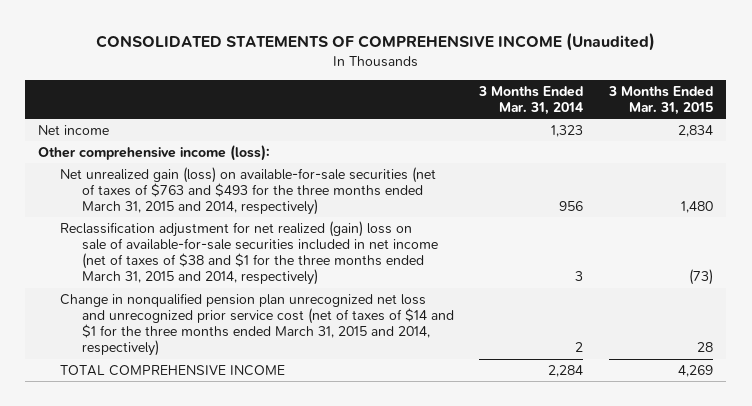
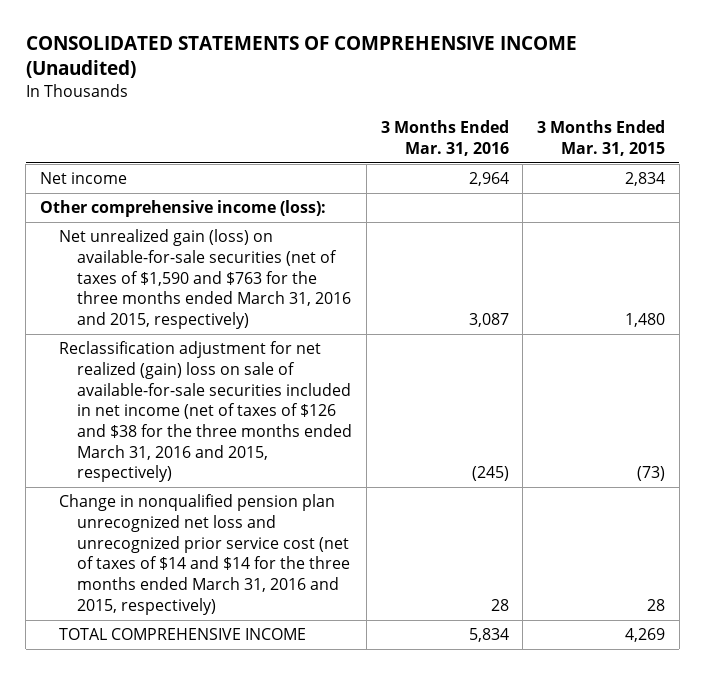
[478,85,584,116] 3 Months Ended Mar. 31, 2014 -> none
none -> [380,119,509,156] 3 Months Ended Mar. 31, 2016
[60,166,437,216] Net unrealized gain (loss) on available-for-sale securities (net of taxes of $763 and $493 for the three months ended March 31, 2015 and 2014, respectively) -> [58,229,352,330] Net unrealized gain (loss) on available-for-sale securities (net of taxes of $1,590 and $763 for the three months ended March 31, 2016 and 2015, respectively)
[60,220,438,286] Reclassification adjustment for net realized (gain) loss on sale of available-for-sale securities included in net income (net of taxes of $38 and $1 for the three months ended March 31, 2015 and 2014, respectively) -> [58,341,353,483] Reclassification adjustment for net realized (gain) loss on sale of available-for-sale securities included in net income (net of taxes of $126 and $38 for the three months ended March 31, 2016 and 2015, respectively)
[60,292,454,357] Change in nonqualified pension plan unrecognized net loss and unrecognized prior service cost (net of taxes of $14 and $1 for the three months ended March 31, 2015 and 2014, respectively) -> [58,494,351,615] Change in nonqualified pension plan unrecognized net loss and unrecognized prior service cost (net of taxes of $14 and $14 for the three months ended March 31, 2016 and 2015, respectively)

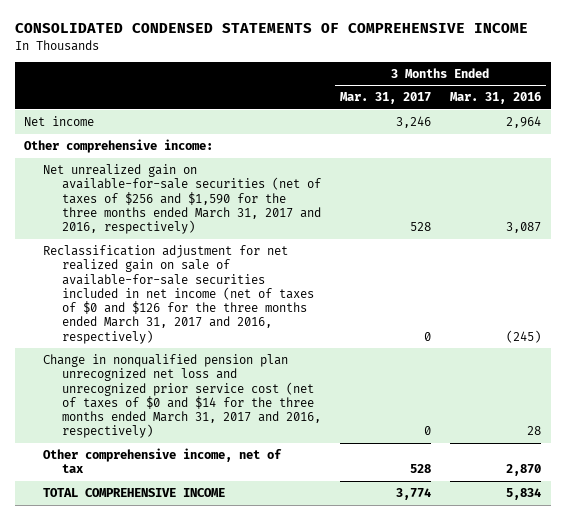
[25,36,577,79] CONSOLIDATED STATEMENTS OF COMPREHENSIVE INCOME (Unaudited) -> [14,23,528,34] CONSOLIDATED CONDENSED STATEMENTS OF COMPREHENSIVE INCOME
[537,119,666,156] 3 Months Ended Mar. 31, 2015 -> none
none -> [339,92,431,105] Mar. 31, 2017
[39,200,326,218] Other comprehensive income (loss): -> [24,138,214,153] Other comprehensive income:
[58,229,352,330] Net unrealized gain (loss) on available-for-sale securities (net of taxes of $1,590 and $763 for the three months ended March 31, 2016 and 2015, respectively) -> [42,163,321,235] Net unrealized gain on available-for-sale securities (net of taxes of $256 and $1,590 for the three months ended March 31, 2017 and 2016, respectively)
[58,341,353,483] Reclassification adjustment for net realized (gain) loss on sale of available-for-sale securities included in net income (net of taxes of $126 and $38 for the three months ended March 31, 2016 and 2015, respectively) -> [42,244,314,344] Reclassification adjustment for net realized gain on sale of available-for-sale securities included in net income (net of taxes of $0 and $126 for the three months ended March 31, 2017 and 2016, respectively)
[58,494,351,615] Change in nonqualified pension plan unrecognized net loss and unrecognized prior service cost (net of taxes of $14 and $14 for the three months ended March 31, 2016 and 2015, respectively) -> [42,353,321,439] Change in nonqualified pension plan unrecognized net loss and unrecognized prior service cost (net of taxes of $0 and $14 for the three months ended March 31, 2017 and 2016, respectively)
none -> [42,447,282,474] Other comprehensive income, net of tax

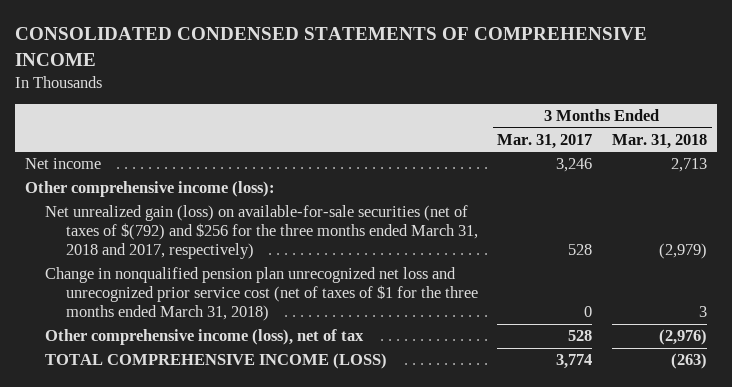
[450,92,542,105] Mar. 31, 2016 -> none
none -> [612,133,708,149] Mar. 31, 2018
[42,244,314,344] Reclassification adjustment for net realized gain on sale of available-for-sale securities included in net income (net of taxes of $0 and $126 for the three months ended March 31, 2017 and 2016, respectively) -> none
[24,138,214,153] Other comprehensive income: -> [24,181,275,198] Other comprehensive income (loss):
[42,163,321,235] Net unrealized gain on available-for-sale securities (net of taxes of $256 and $1,590 for the three months ended March 31, 2017 and 2016, respectively) -> [45,205,478,260] Net unrealized gain (loss) on available-for-sale securities (net of taxes of $(792) and $256 for the three months ended March 31, 2018 and 2017, respectively)
[42,353,321,439] Change in nonqualified pension plan unrecognized net loss and unrecognized prior service cost (net of taxes of $0 and $14 for the three months ended March 31, 2017 and 2016, respectively) -> [45,267,478,322] Change in nonqualified pension plan unrecognized net loss and unrecognized prior service cost (net of taxes of $1 for the three months ended March 31, 2018)
[42,447,282,474] Other comprehensive income, net of tax -> [45,329,365,346] Other comprehensive income (loss), net of tax
[42,487,225,497] TOTAL COMPREHENSIVE INCOME -> [45,353,388,370] TOTAL COMPREHENSIVE INCOME (LOSS)

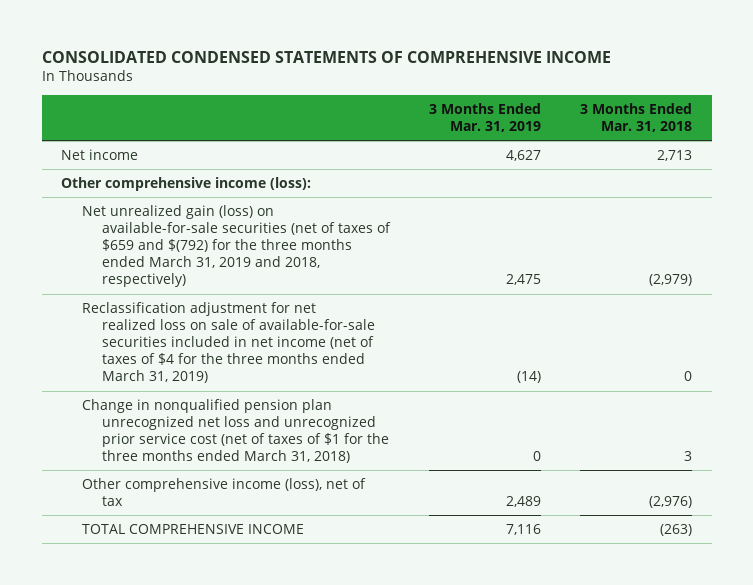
[497,133,593,149] Mar. 31, 2017 -> none
none -> [429,102,542,132] 3 Months Ended Mar. 31, 2019
[45,205,478,260] Net unrealized gain (loss) on available-for-sale securities (net of taxes of $(792) and $256 for the three months ended March 31, 2018 and 2017, respectively) -> [81,204,391,288] Net unrealized gain (loss) on available-for-sale securities (net of taxes of $659 and $(792) for the three months ended March 31, 2019 and 2018, respectively)
none -> [81,301,375,384] Reclassification adjustment for net realized loss on sale of available-for-sale securities included in net income (net of taxes of $4 for the three months ended March 31, 2019)
[45,353,388,370] TOTAL COMPREHENSIVE INCOME (LOSS) -> [81,523,304,534] TOTAL COMPREHENSIVE INCOME

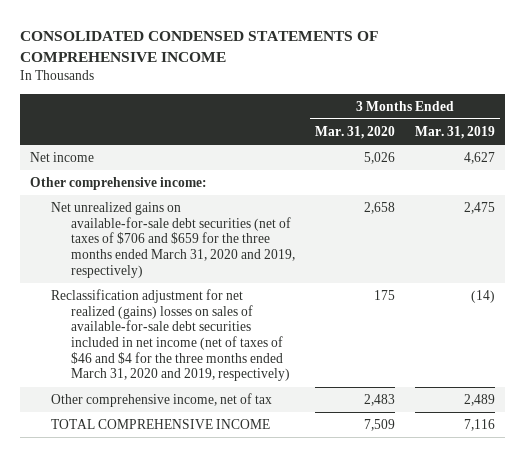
[580,102,693,132] 3 Months Ended Mar. 31, 2018 -> none
none -> [315,125,396,139] Mar. 31, 2020
[81,398,389,464] Change in nonqualified pension plan unrecognized net loss and unrecognized prior service cost (net of taxes of $1 for the three months ended March 31, 2018) -> none
[61,176,312,191] Other comprehensive income (loss): -> [30,177,208,191] Other comprehensive income:
[81,204,391,288] Net unrealized gain (loss) on available-for-sale securities (net of taxes of $659 and $(792) for the three months ended March 31, 2019 and 2018, respectively) -> [50,202,295,278] Net unrealized gains on available-for-sale debt securities (net of taxes of $706 and $659 for the three months ended March 31, 2020 and 2019, respectively)
[81,301,375,384] Reclassification adjustment for net realized loss on sale of available-for-sale securities included in net income (net of taxes of $4 for the three months ended March 31, 2019) -> [50,289,290,382] Reclassification adjustment for net realized (gains) losses on sales of available-for-sale debt securities included in net income (net of taxes of $46 and $4 for the three months ended March 31, 2020 and 2019, respectively)
[81,477,366,506] Other comprehensive income (loss), net of tax -> [50,393,272,408] Other comprehensive income, net of tax

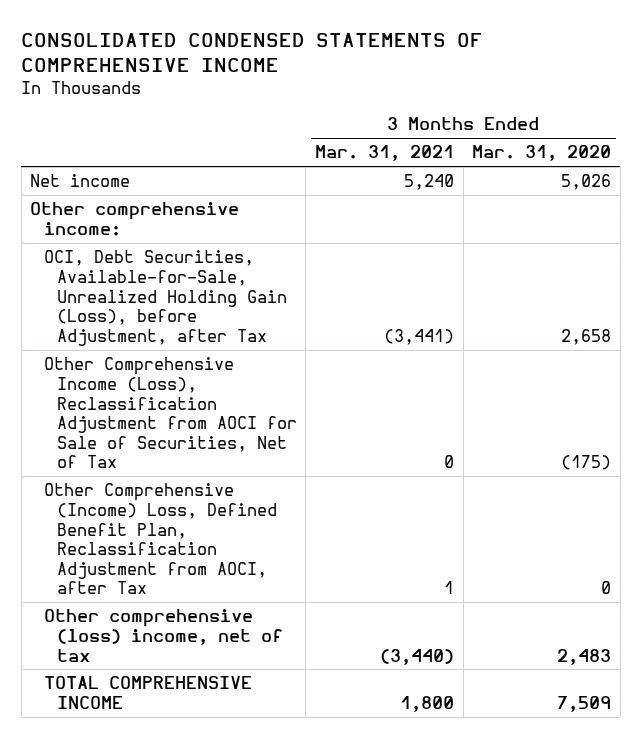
[415,125,496,139] Mar. 31, 2019 -> none
none -> [315,145,455,162] Mar. 31, 2021
[50,202,295,278] Net unrealized gains on available-for-sale debt securities (net of taxes of $706 and $659 for the three months ended March 31, 2020 and 2019, respectively) -> [43,250,287,346] OCI, Debt Securities, Available-for-Sale, Unrealized Holding Gain (Loss), before Adjustment, after Tax
[50,289,290,382] Reclassification adjustment for net realized (gains) losses on sales of available-for-sale debt securities included in net income (net of taxes of $46 and $4 for the three months ended March 31, 2020 and 2019, respectively) -> [43,357,297,469] Other Comprehensive Income (Loss), Reclassification Adjustment from AOCI for Sale of Securities, Net of Tax
[374,290,396,301] 175 -> [561,455,612,471] (175)
none -> [43,483,277,595] Other Comprehensive (Income) Loss, Defined Benefit Plan, Reclassification Adjustment from AOCI, after Tax
[50,393,272,408] Other comprehensive income, net of tax -> [43,609,283,662] Other comprehensive (loss) income, net of tax

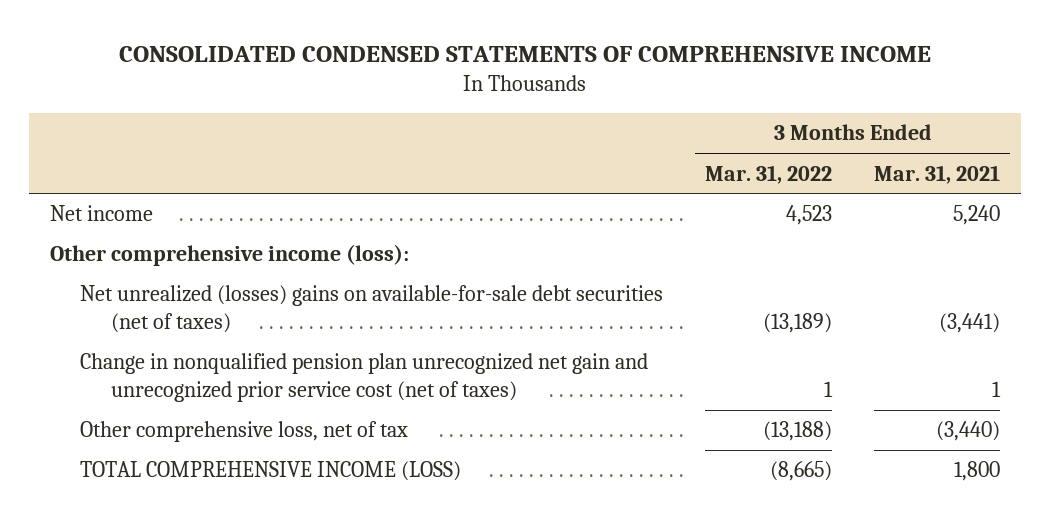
[472,145,612,162] Mar. 31, 2020 -> none
none -> [705,164,833,184] Mar. 31, 2022
[43,357,297,469] Other Comprehensive Income (Loss), Reclassification Adjustment from AOCI for Sale of Securities, Net of Tax -> none
[30,202,240,236] Other comprehensive income: -> [50,244,410,267] Other comprehensive income (loss):
[43,250,287,346] OCI, Debt Securities, Available-for-Sale, Unrealized Holding Gain (Loss), before Adjustment, after Tax -> [80,285,664,334] Net unrealized (losses) gains on available-for-sale debt securities (net of taxes)
[43,483,277,595] Other Comprehensive (Income) Loss, Defined Benefit Plan, Reclassification Adjustment from AOCI, after Tax -> [80,353,649,403] Change in nonqualified pension plan unrecognized net gain and unrecognized prior service cost (net of taxes)
[43,609,283,662] Other comprehensive (loss) income, net of tax -> [80,421,409,443] Other comprehensive loss, net of tax
[43,676,252,709] TOTAL COMPREHENSIVE INCOME -> [80,461,462,482] TOTAL COMPREHENSIVE INCOME (LOSS)

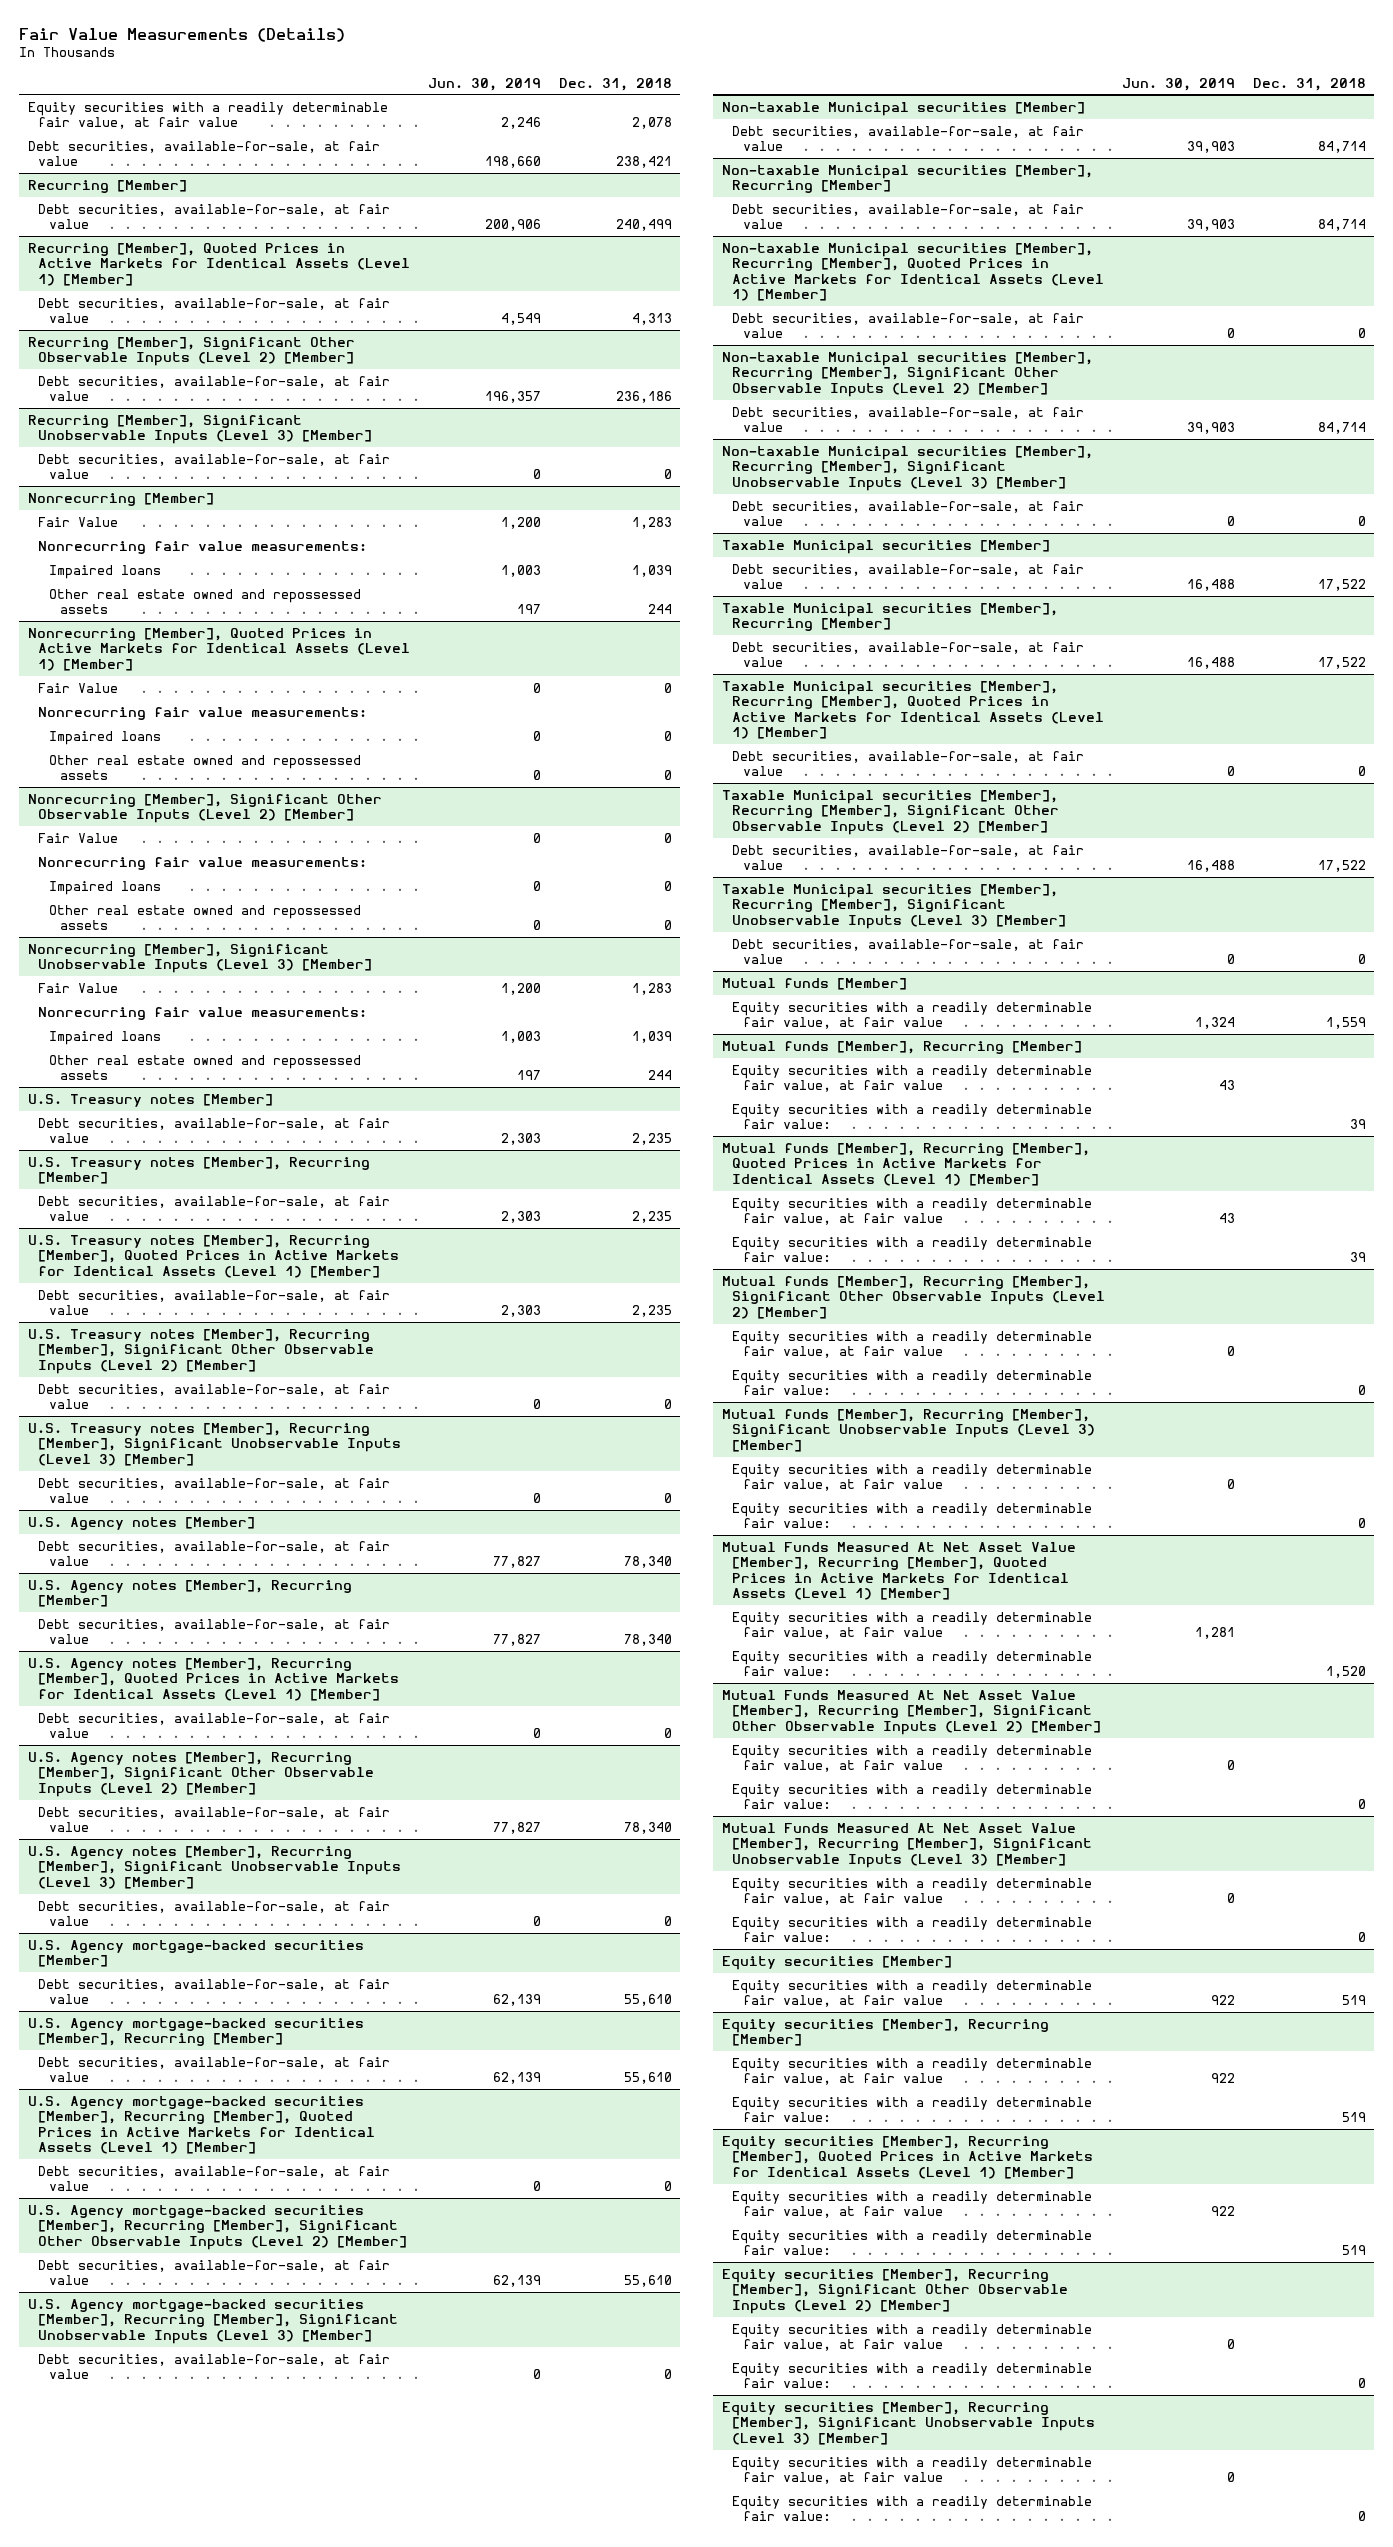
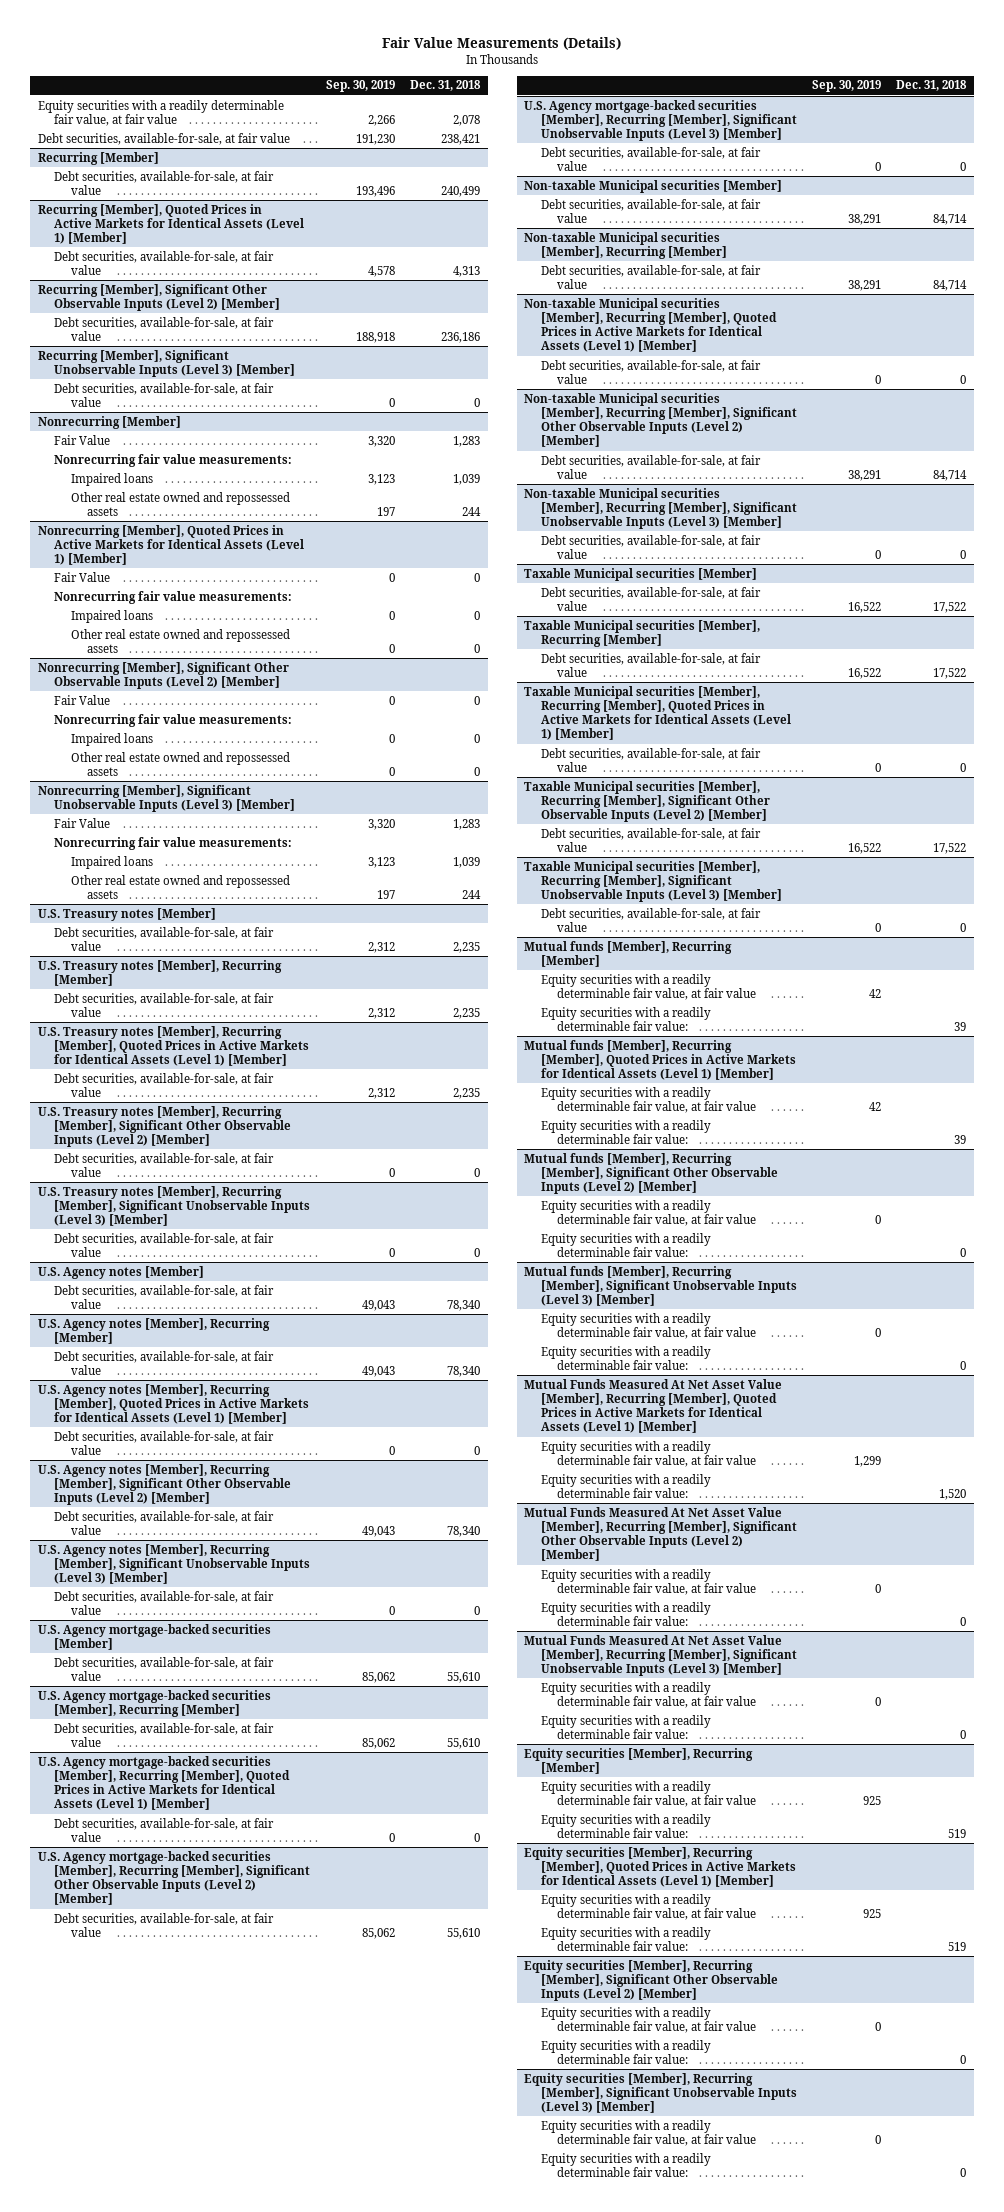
[428,77,542,91] Jun. 30, 2019 -> none
none -> [325,80,395,93] Sep. 30, 2019
[721,977,907,990] Mutual funds [Member] -> none
[732,1001,1093,1030] Equity securities with a readily determinable fair value, at fair value -> none
[721,1955,952,1970] Equity securities [Member] -> none
[732,1979,1093,2008] Equity securities with a readily determinable fair value, at fair value -> none

